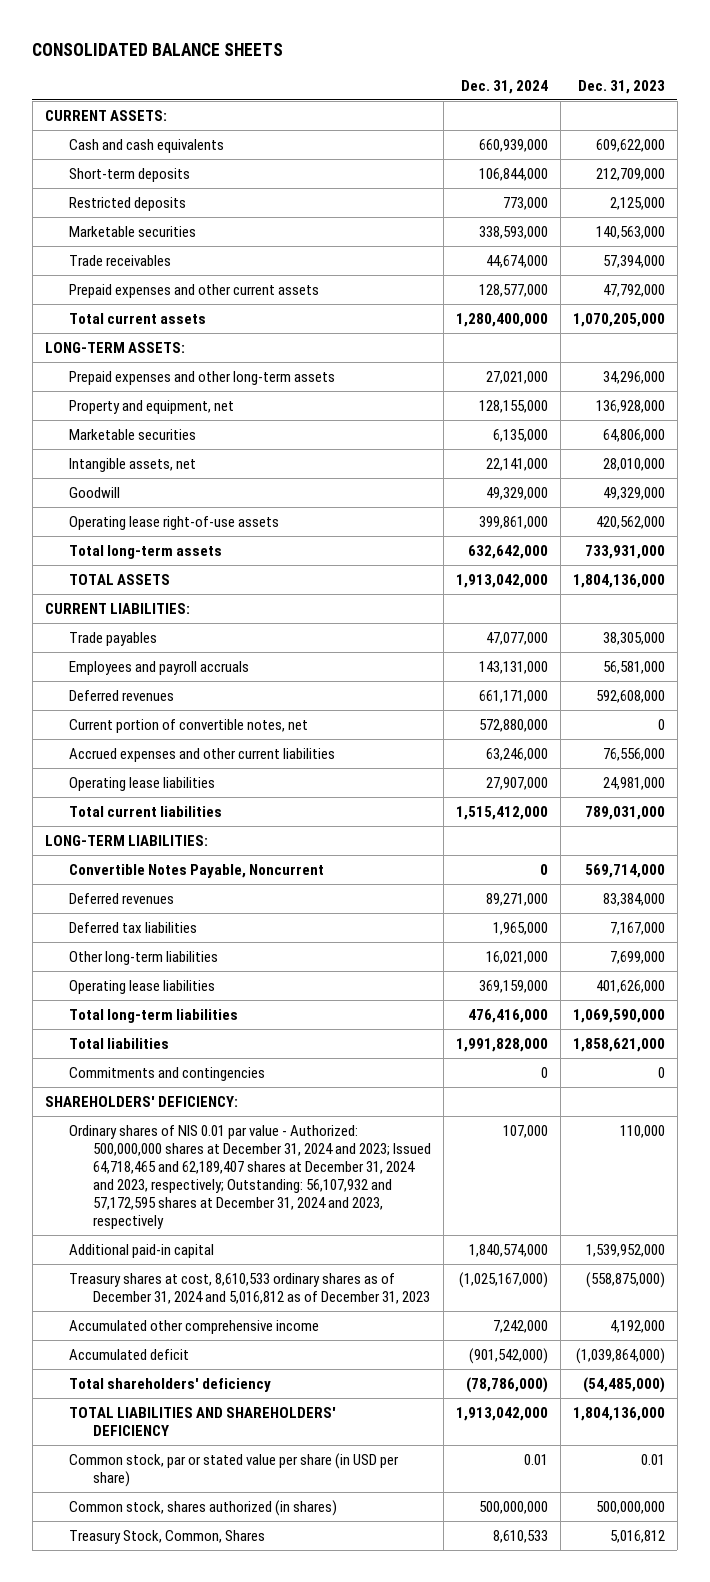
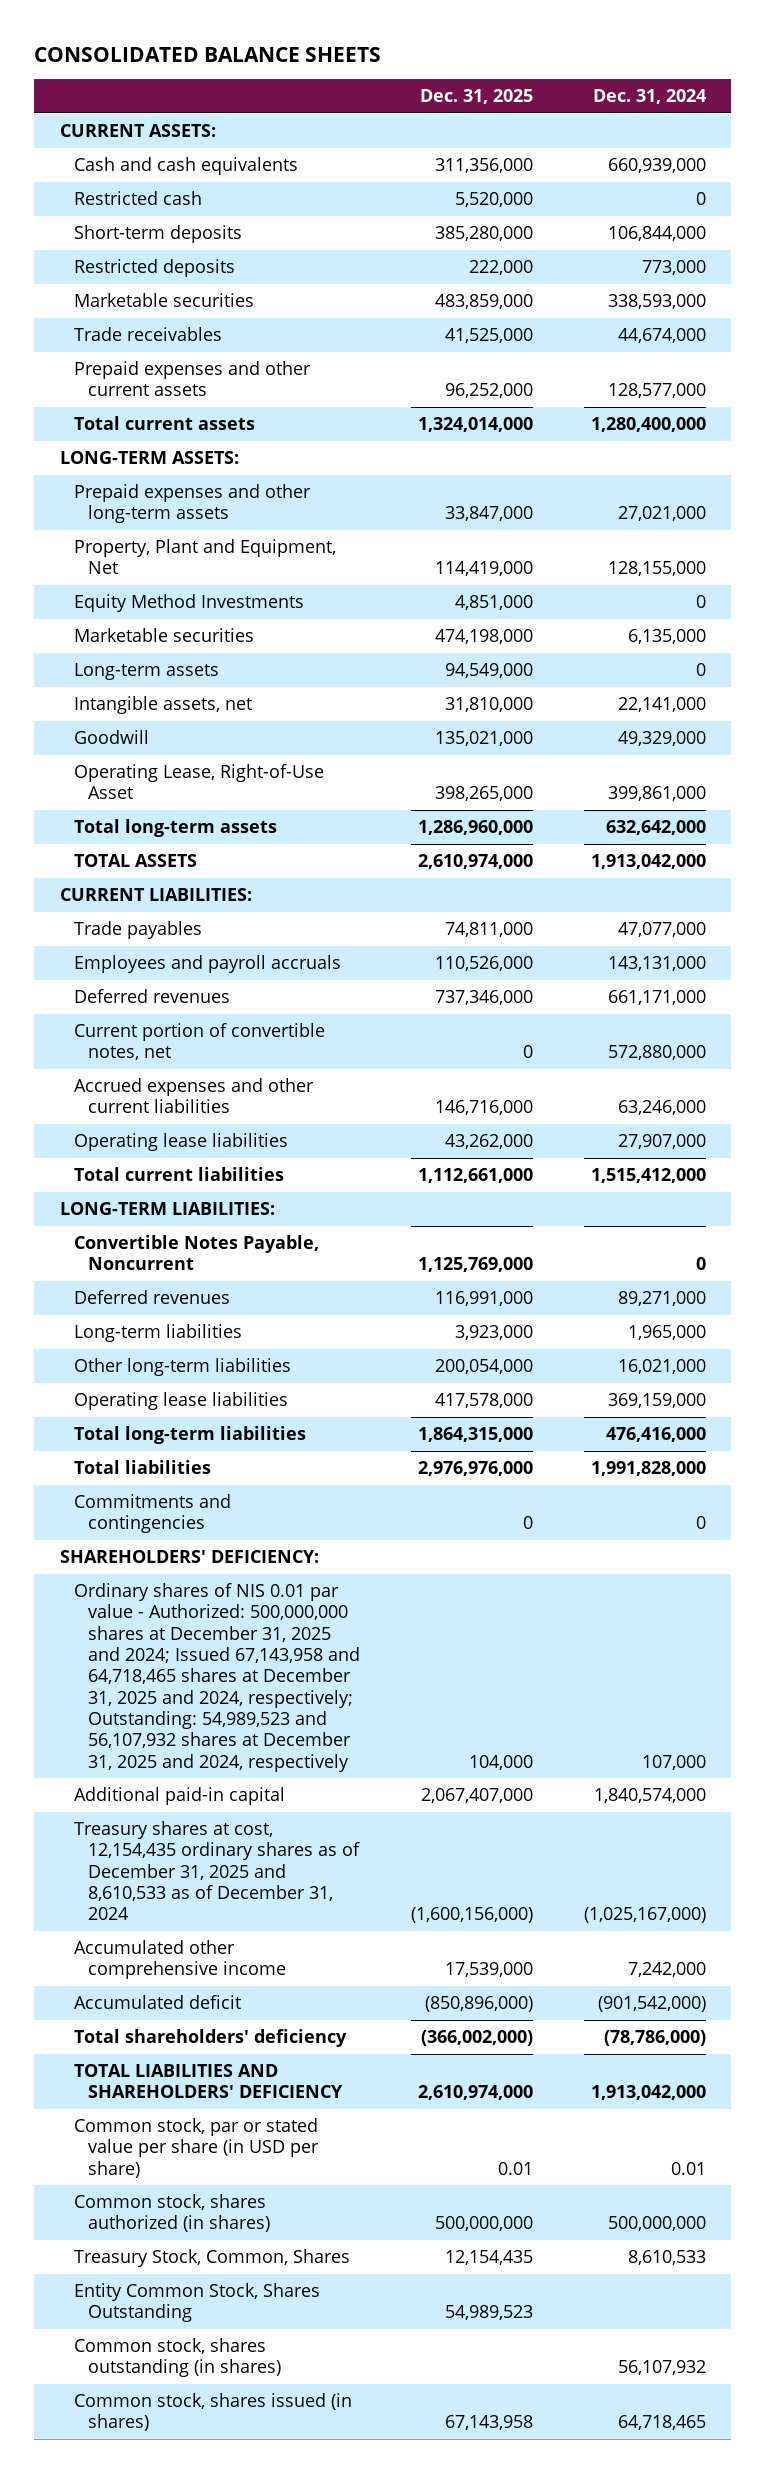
[577,79,665,94] Dec. 31, 2023 -> none
none -> [420,89,534,105] Dec. 31, 2025
none -> [74,191,203,206] Restricted cash
[69,399,235,414] Property and equipment, net -> [74,539,337,575] Property, Plant and Equipment, Net
none -> [74,594,305,613] Equity Method Investments
none -> [74,663,220,681] Long-term assets
[69,515,280,530] Operating lease right-of-use assets -> [74,764,325,800] Operating Lease, Right-of-Use Asset
[69,921,198,933] Deferred tax liabilities -> [74,1324,243,1343] Long-term liabilities
[69,1124,432,1229] Ordinary shares of NIS 0.01 par value - Authorized: 500,000,000 shares at December 31, 2024 and 2023; Issued 64,718,465 and 62,189,407 shares at December 31, 2024 and 2023, respectively; Outstanding: 56,107,932 and 57,172,595 shares at December 31, 2024 and 2023, respectively -> [74,1583,361,1772] Ordinary shares of NIS 0.01 par value - Authorized: 500,000,000 shares at December 31, 2025 and 2024; Issued 67,143,958 and 64,718,465 shares at December 31, 2025 and 2024, respectively; Outstanding: 54,989,523 and 56,107,932 shares at December 31, 2025 and 2024, respectively
[69,1272,431,1304] Treasury shares at cost, 8,610,533 ordinary shares as of December 31, 2024 and 5,016,812 as of December 31, 2023 -> [74,1821,361,1921] Treasury shares at cost, 12,154,435 ordinary shares as of December 31, 2025 and 8,610,533 as of December 31, 2024
none -> [74,2283,321,2323] Entity Common Stock, Shares Outstanding
none -> [74,2338,282,2378] Common stock, shares outstanding (in shares)
none -> [74,2393,353,2432] Common stock, shares issued (in shares)

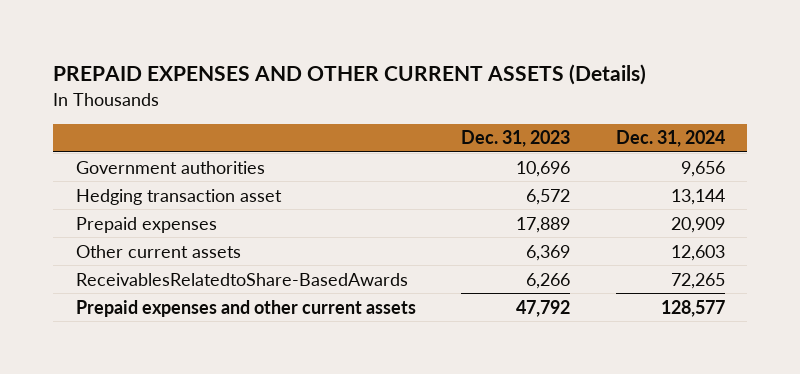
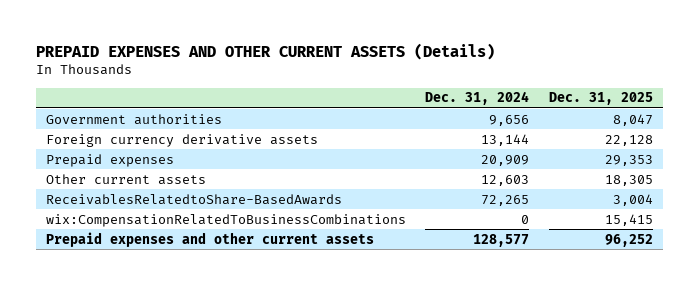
[461,130,571,148] Dec. 31, 2023 -> none
none -> [548,92,653,106] Dec. 31, 2025
[75,188,282,205] Hedging transaction asset -> [45,133,318,147] Foreign currency derivative assets
none -> [45,213,406,227] wix:CompensationRelatedToBusinessCombinations

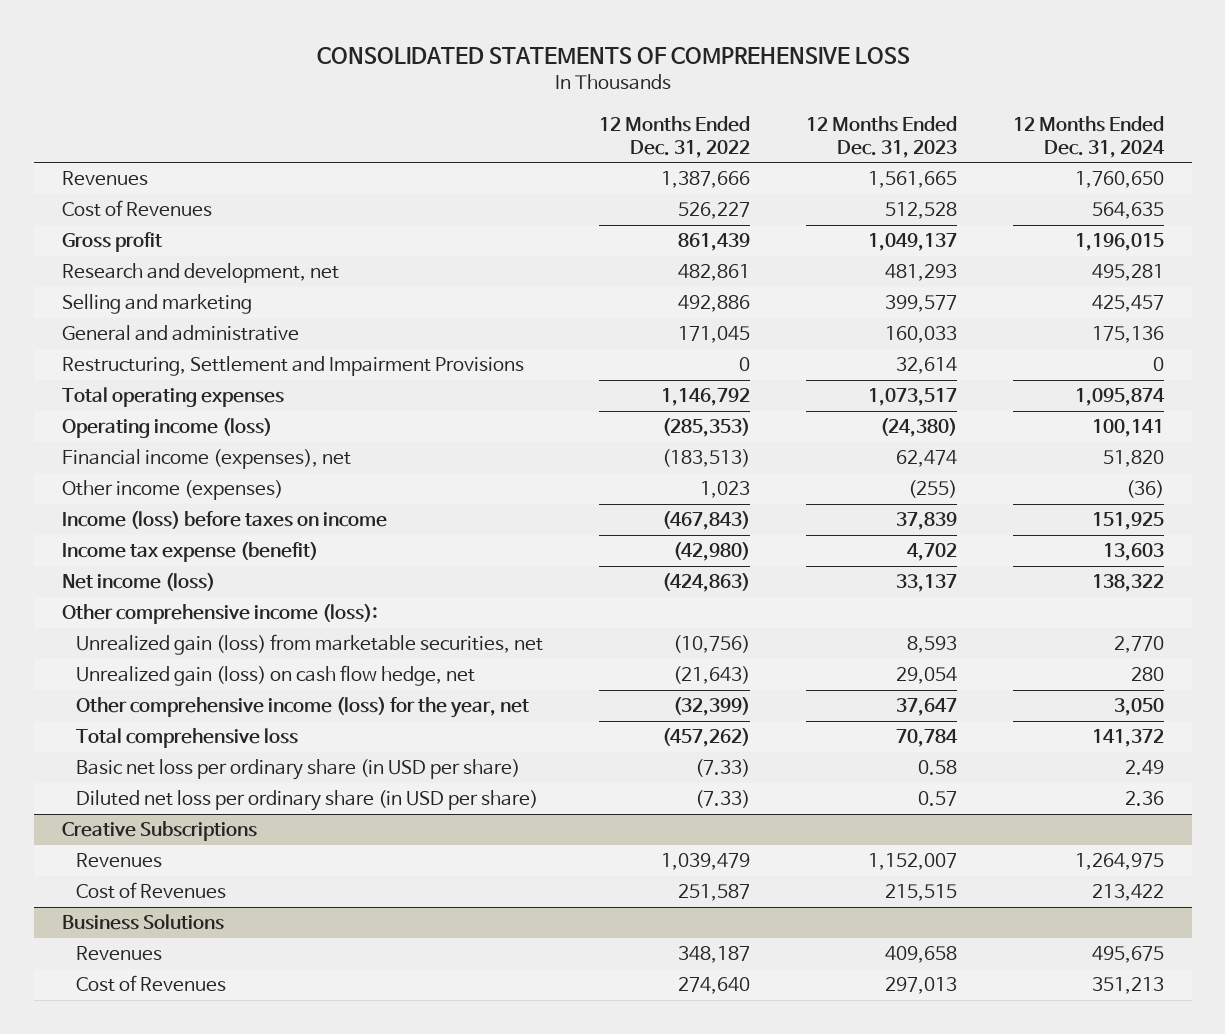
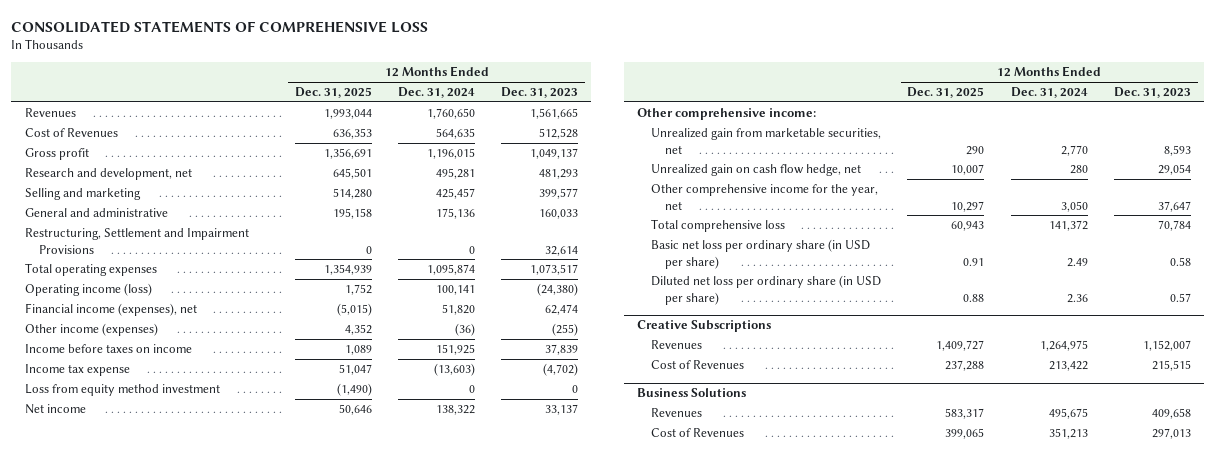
[598,115,750,158] 12 Months Ended Dec. 31, 2022 -> none
none -> [294,87,372,99] Dec. 31, 2025
[61,511,387,530] Income (loss) before taxes on income -> [24,344,192,354] Income before taxes on income
[61,542,318,563] Income tax expense (benefit) -> [24,364,130,377] Income tax expense
[906,543,957,562] 4,702 -> [543,363,579,377] (4,702)
[1102,543,1164,562] 13,603 -> [434,363,476,377] (13,603)
none -> [24,384,220,397] Loss from equity method investment
[61,573,215,592] Net income (loss) -> [24,404,86,415] Net income
[61,604,378,625] Other comprehensive income (loss): -> [637,108,817,121] Other comprehensive income:
[76,634,544,656] Unrealized gain (loss) from marketable securities, net -> [651,128,882,154] Unrealized gain from marketable securities, net
[76,665,476,687] Unrealized gain (loss) on cash flow hedge, net -> [651,164,862,177] Unrealized gain on cash flow hedge, net
[76,697,530,719] Other comprehensive income (loss) for the year, net -> [651,184,879,210] Other comprehensive income for the year, net

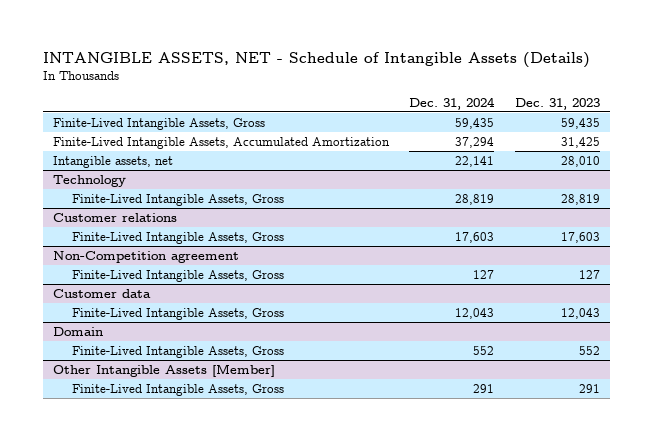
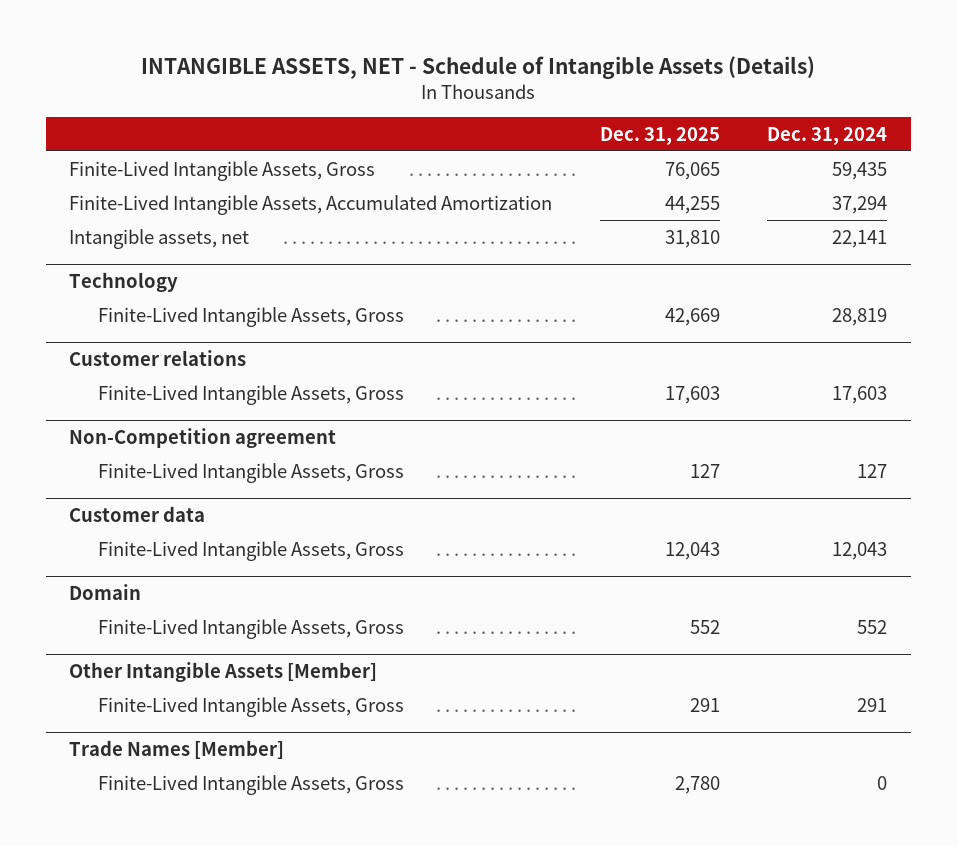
[514,97,600,110] Dec. 31, 2023 -> none
none -> [599,126,720,145] Dec. 31, 2025
none -> [69,740,285,760] Trade Names [Member]
none -> [97,774,404,795] Finite-Lived Intangible Assets, Gross

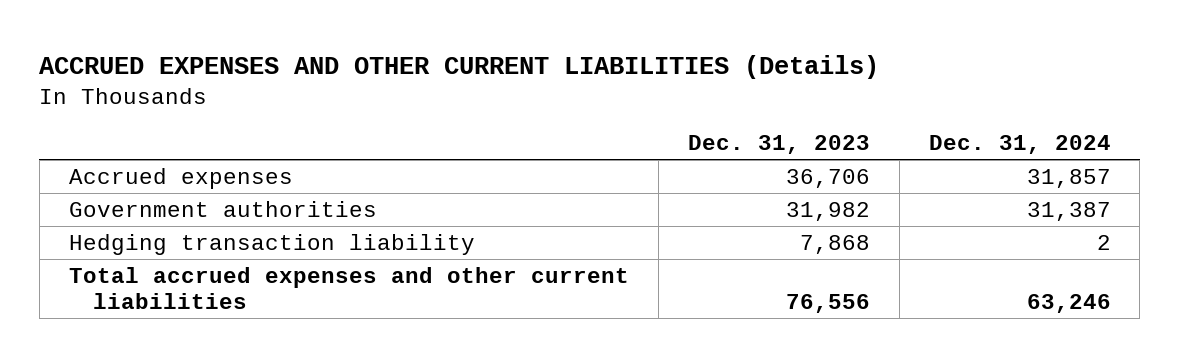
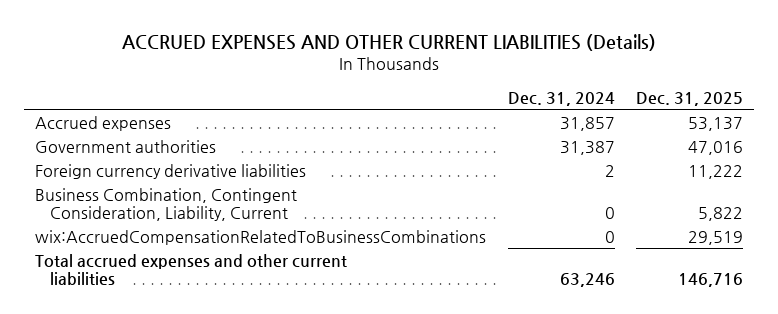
[687,135,870,155] Dec. 31, 2023 -> none
none -> [635,91,743,106] Dec. 31, 2025
[68,233,475,255] Hedging transaction liability -> [35,163,307,179] Foreign currency derivative liabilities
none -> [35,187,298,221] Business Combination, Contingent Consideration, Liability, Current
none -> [35,229,487,245] wix:AccruedCompensationRelatedToBusinessCombinations

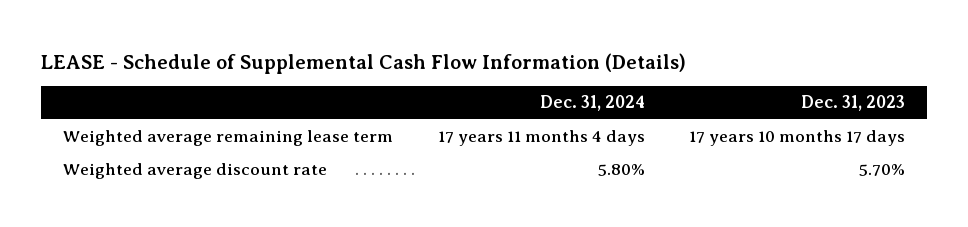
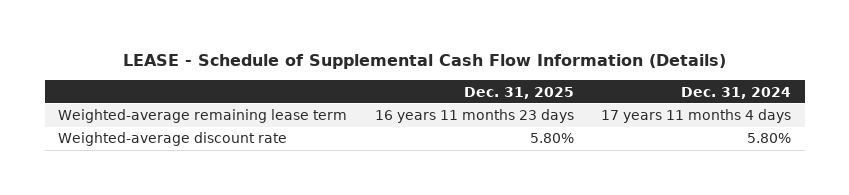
[800,95,905,112] Dec. 31, 2023 -> none
none -> [463,86,574,99] Dec. 31, 2025
[63,130,394,147] Weighted average remaining lease term -> [58,109,348,124] Weighted-average remaining lease term
[63,163,328,180] Weighted average discount rate -> [58,132,288,147] Weighted-average discount rate

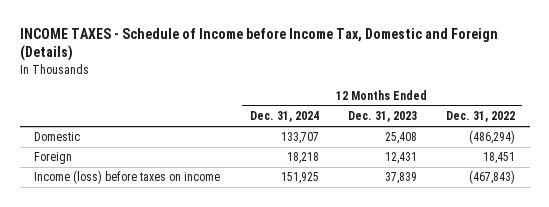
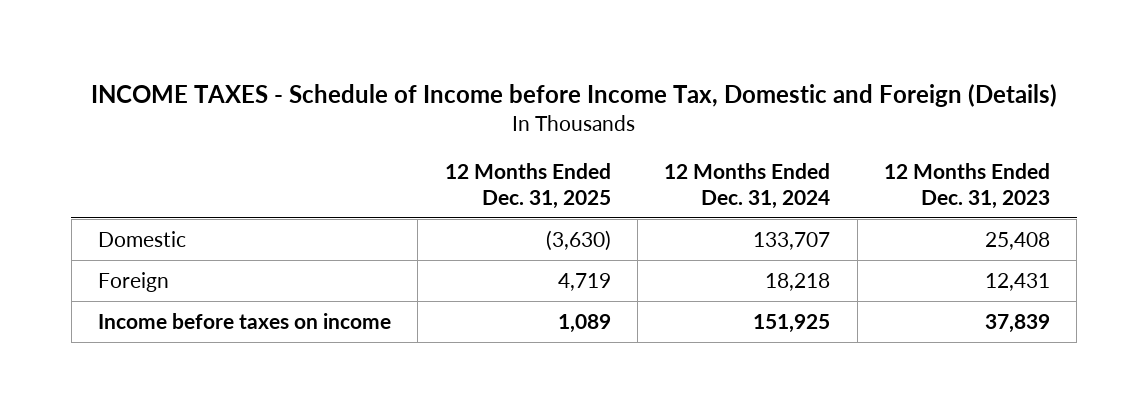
[446,111,516,123] Dec. 31, 2022 -> none
none -> [444,163,611,209] 12 Months Ended Dec. 31, 2025
[34,170,221,185] Income (loss) before taxes on income -> [98,312,392,329] Income before taxes on income

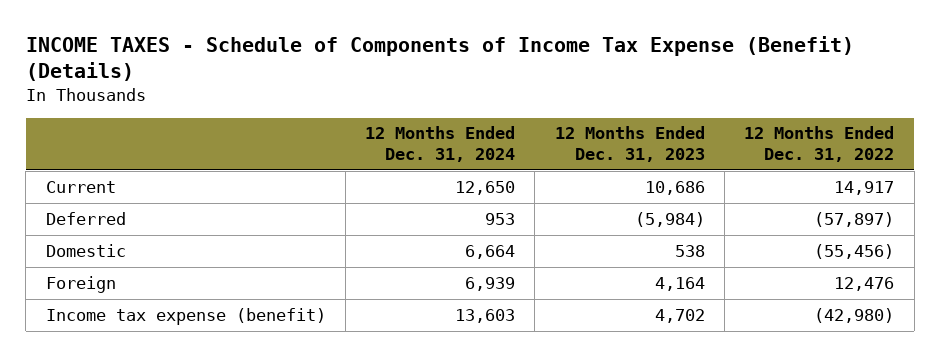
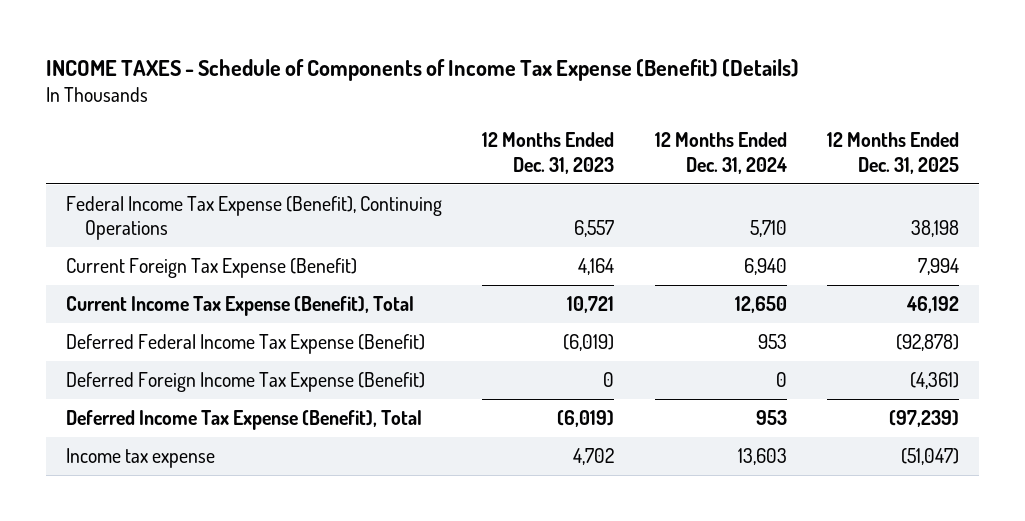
[744,126,895,163] 12 Months Ended Dec. 31, 2022 -> none
none -> [826,132,959,174] 12 Months Ended Dec. 31, 2025
[45,180,116,193] Current -> none
[45,211,126,225] Deferred -> none
[45,243,126,257] Domestic -> none
[45,275,116,293] Foreign -> none
none -> [66,196,443,241] Federal Income Tax Expense (Benefit), Continuing Operations
none -> [66,258,358,279] Current Foreign Tax Expense (Benefit)
none -> [66,296,415,317] Current Income Tax Expense (Benefit), Total
none -> [66,334,426,355] Deferred Federal Income Tax Expense (Benefit)
none -> [66,372,426,393] Deferred Foreign Income Tax Expense (Benefit)
none -> [66,410,423,431] Deferred Income Tax Expense (Benefit), Total
[45,307,326,325] Income tax expense (benefit) -> [66,448,216,469] Income tax expense

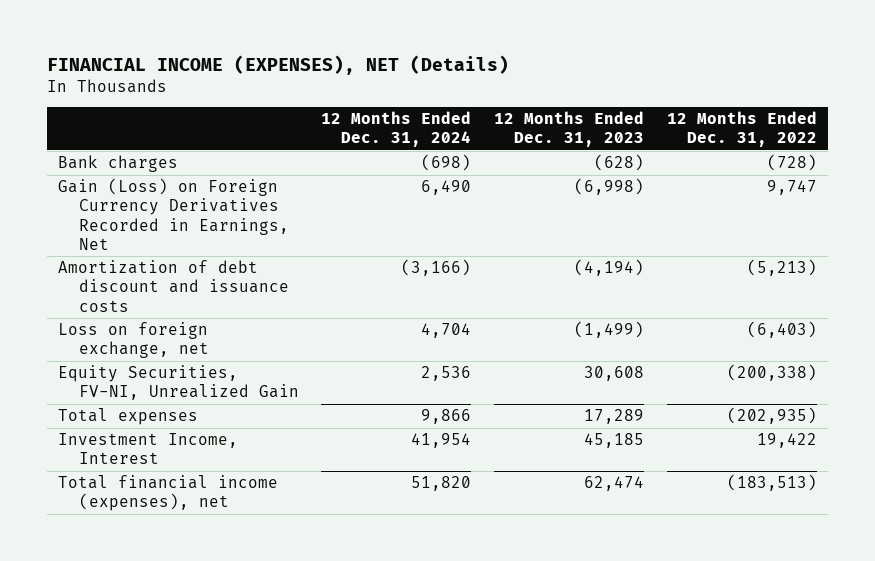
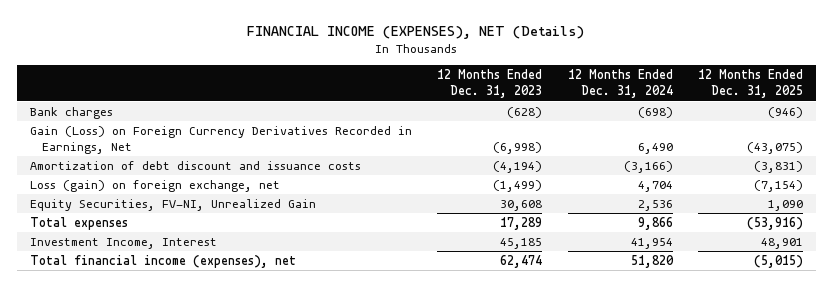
[666,111,817,148] 12 Months Ended Dec. 31, 2022 -> none
none -> [698,69,804,99] 12 Months Ended Dec. 31, 2025
[58,322,209,359] Loss on foreign exchange, net -> [29,179,280,192] Loss (gain) on foreign exchange, net

